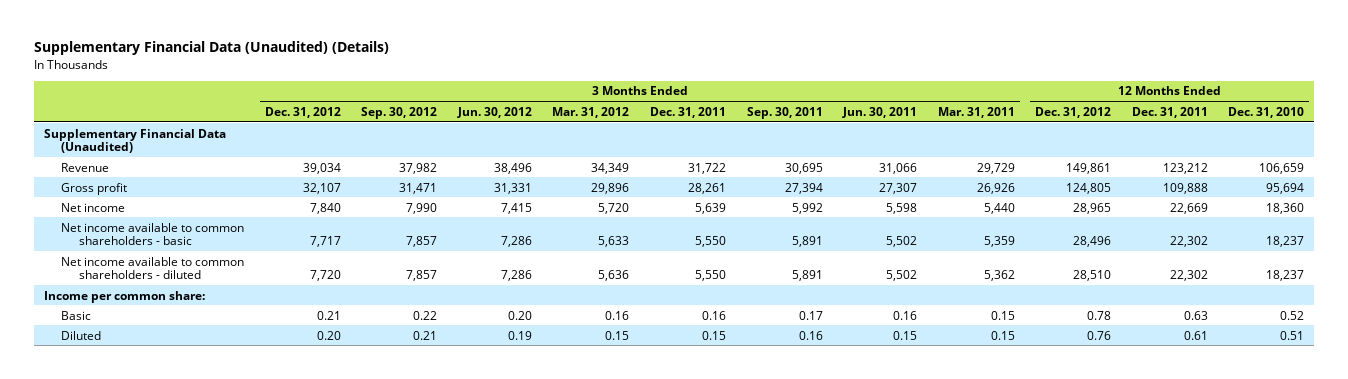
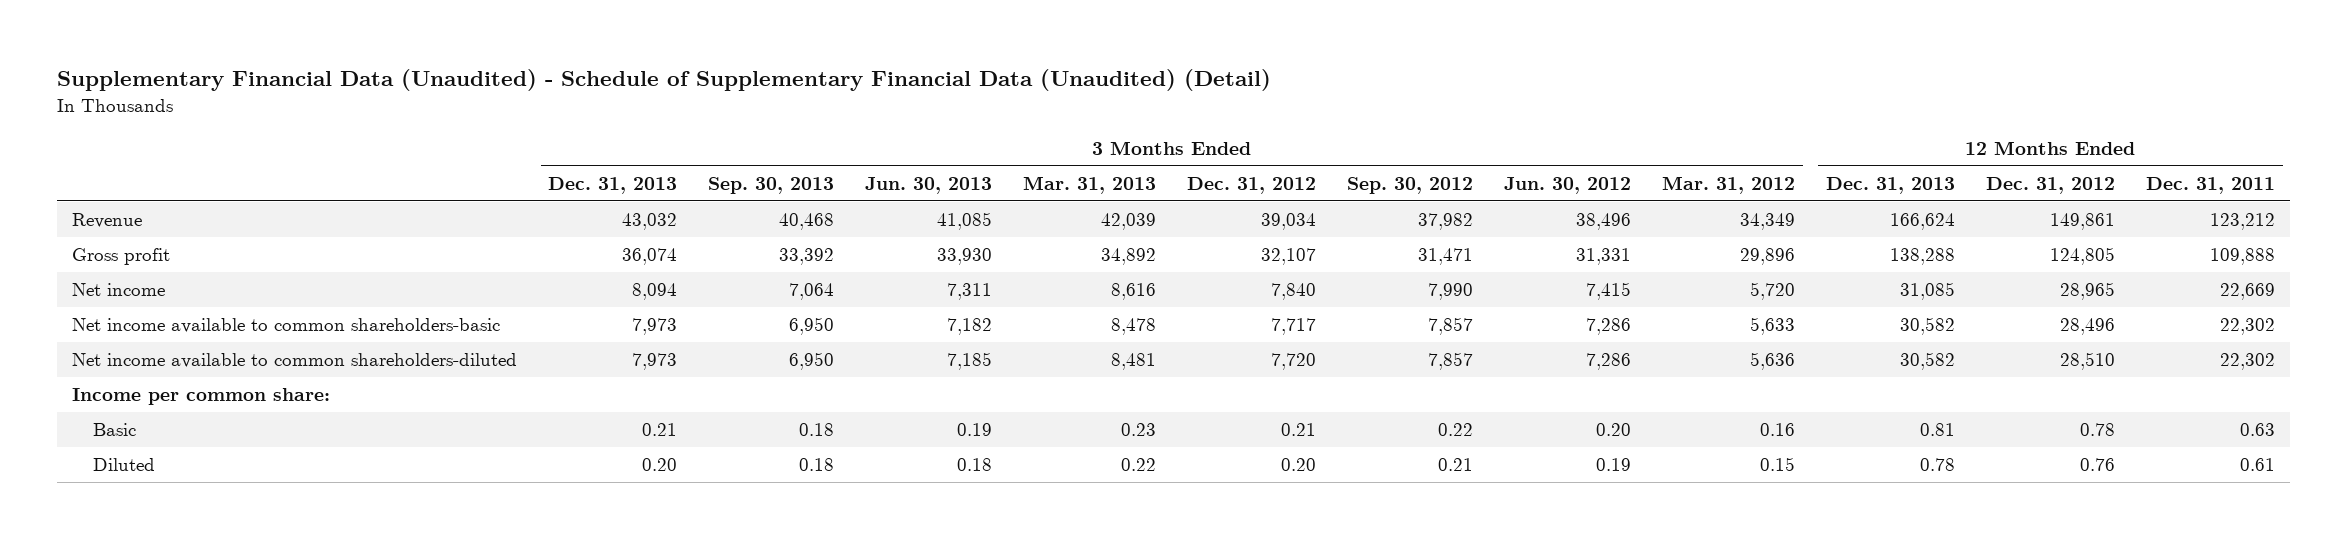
[33,41,389,56] Supplementary Financial Data (Unaudited) (Details) -> [56,69,1271,92] Supplementary Financial Data (Unaudited) - Schedule of Supplementary Financial Data (Unaudited) (Detail)
[649,106,726,118] Dec. 31, 2011 -> none
[746,106,823,119] Sep. 30, 2011 -> none
[842,106,918,118] Jun. 30, 2011 -> none
[937,106,1015,118] Mar. 31, 2011 -> none
[1228,106,1305,118] Dec. 31, 2010 -> none
none -> [548,176,678,194] Dec. 31, 2013
none -> [708,176,835,194] Sep. 30, 2013
none -> [865,176,993,194] Jun. 30, 2013
none -> [1023,175,1157,194] Mar. 31, 2013
none -> [1825,176,1955,194] Dec. 31, 2013
[43,128,226,154] Supplementary Financial Data (Unaudited) -> none
[61,222,245,246] Net income available to common shareholders - basic -> [72,317,501,333] Net income available to common shareholders-basic
[61,256,245,280] Net income available to common shareholders - diluted -> [72,352,518,368] Net income available to common shareholders-diluted

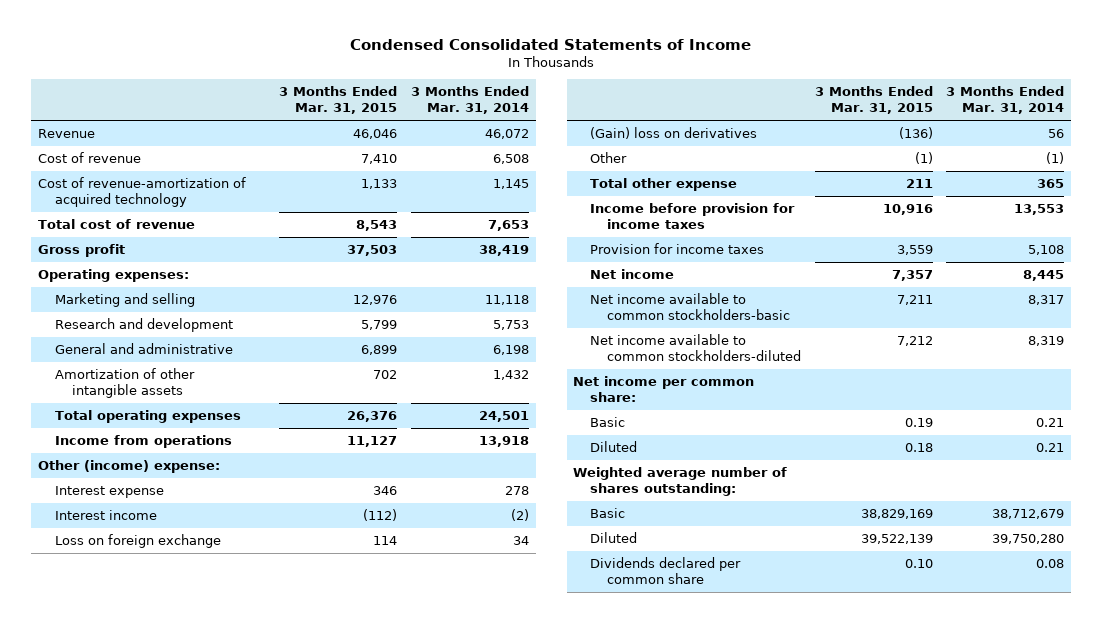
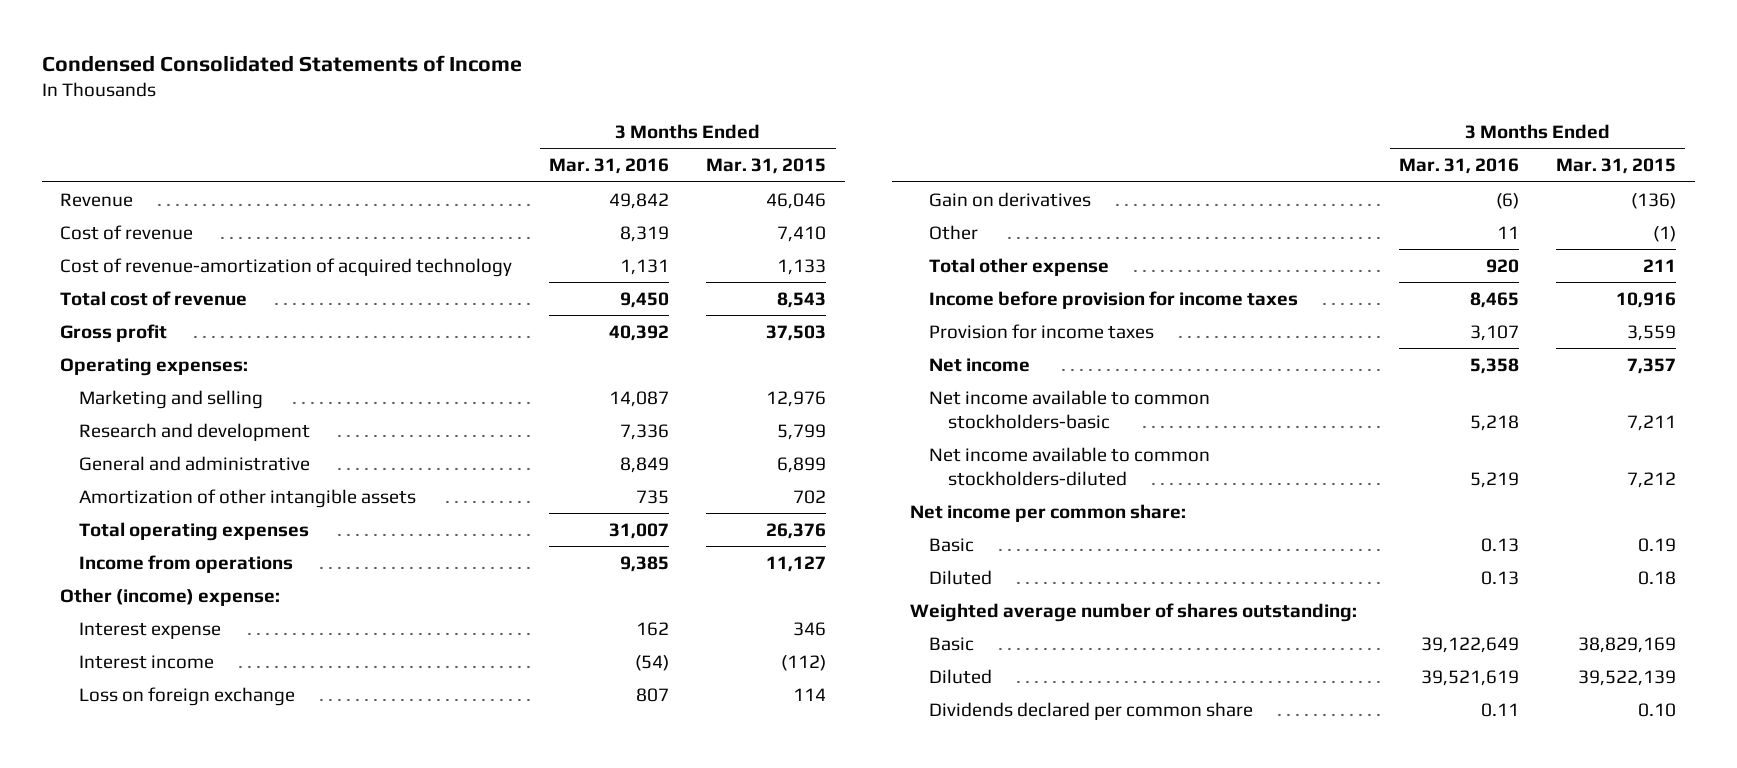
[410,86,529,115] 3 Months Ended Mar. 31, 2014 -> none
none -> [549,158,670,175] Mar. 31, 2016
[590,126,758,139] (Gain) loss on derivatives -> [929,191,1092,207] Gain on derivatives

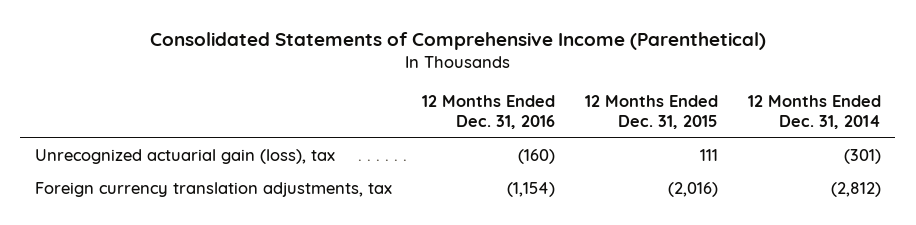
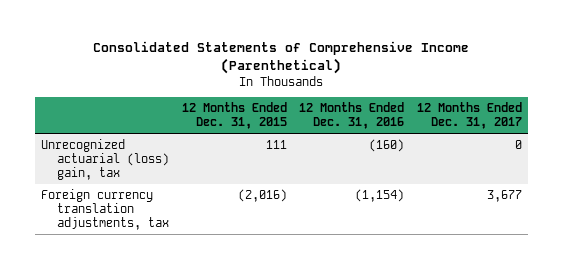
[747,94,881,130] 12 Months Ended Dec. 31, 2014 -> none
none -> [416,102,522,130] 12 Months Ended Dec. 31, 2017
[35,149,336,165] Unrecognized actuarial gain (loss), tax -> [40,139,170,181] Unrecognized actuarial (loss) gain, tax

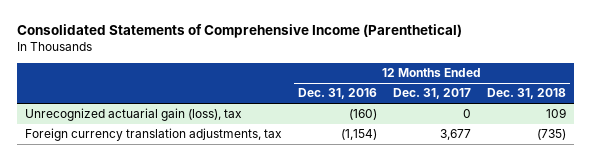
[181,102,287,130] 12 Months Ended Dec. 31, 2015 -> none
none -> [486,88,566,100] Dec. 31, 2018
[40,139,170,181] Unrecognized actuarial (loss) gain, tax -> [24,108,242,122] Unrecognized actuarial gain (loss), tax

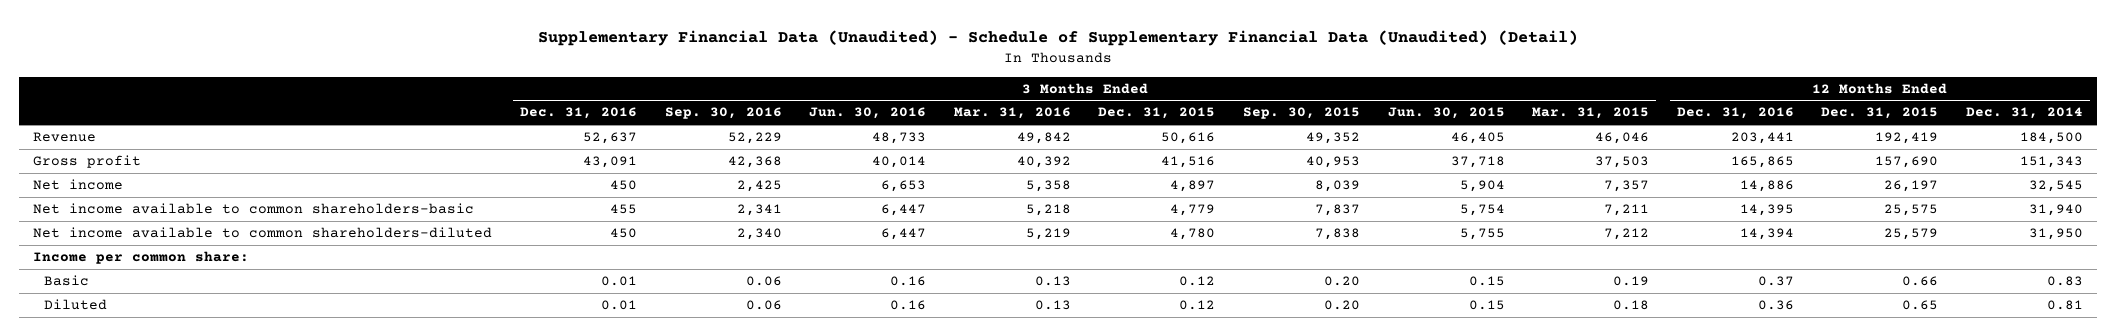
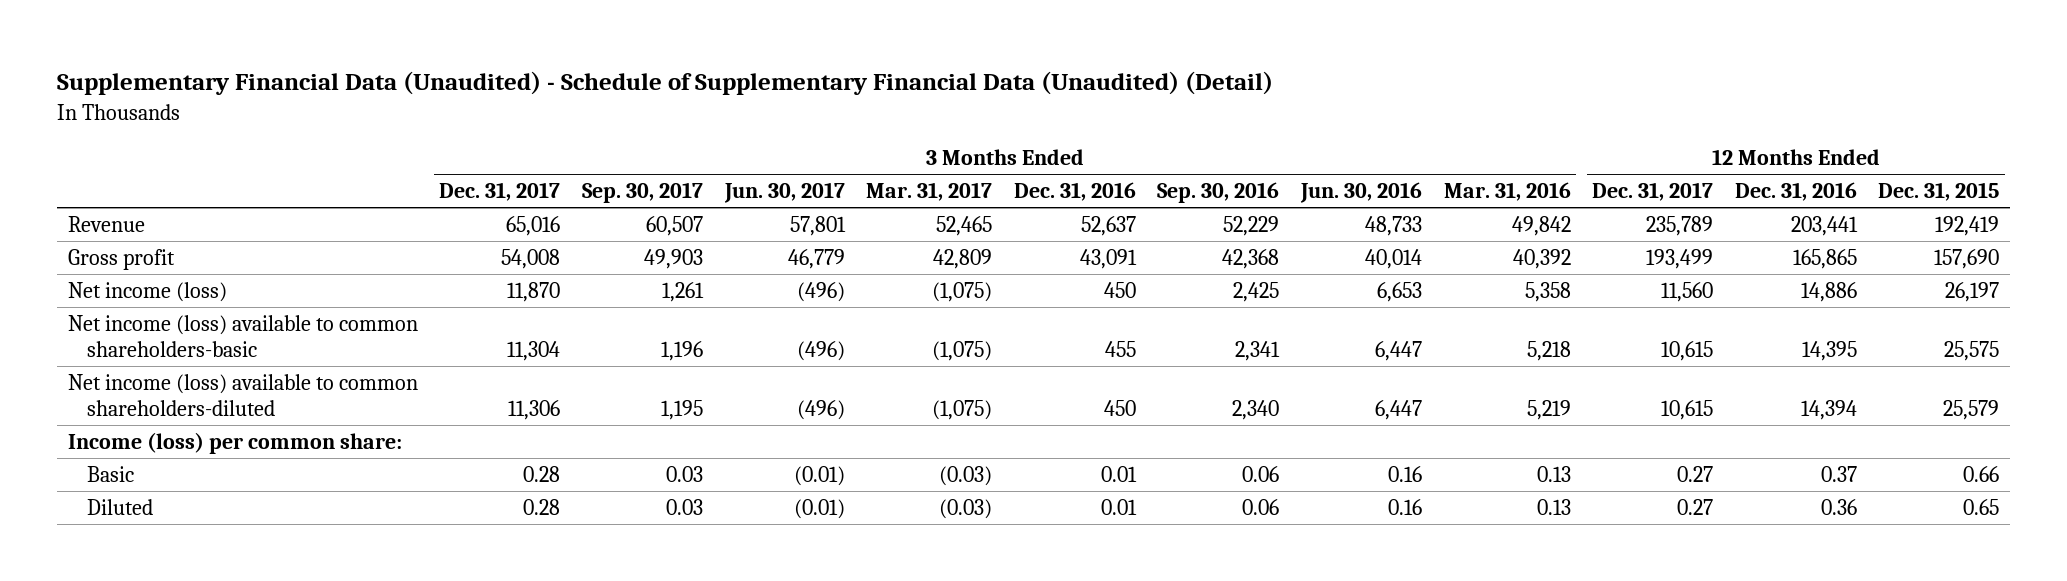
[1098,107,1216,120] Dec. 31, 2015 -> none
[1243,107,1361,120] Sep. 30, 2015 -> none
[1387,107,1505,120] Jun. 30, 2015 -> none
[1532,107,1650,120] Mar. 31, 2015 -> none
[1966,107,2084,120] Dec. 31, 2014 -> none
none -> [439,182,561,202] Dec. 31, 2017
none -> [581,182,703,204] Sep. 30, 2017
none -> [723,182,845,204] Jun. 30, 2017
none -> [866,182,993,202] Mar. 31, 2017
none -> [1592,182,1714,202] Dec. 31, 2017
[33,179,124,191] Net income -> [67,281,227,302] Net income (loss)
[33,203,475,215] Net income available to common shareholders-basic -> [67,314,418,357] Net income (loss) available to common shareholders-basic
[33,227,493,239] Net income available to common shareholders-diluted -> [67,373,418,416] Net income (loss) available to common shareholders-diluted
[33,251,250,265] Income per common share: -> [67,431,402,454] Income (loss) per common share:

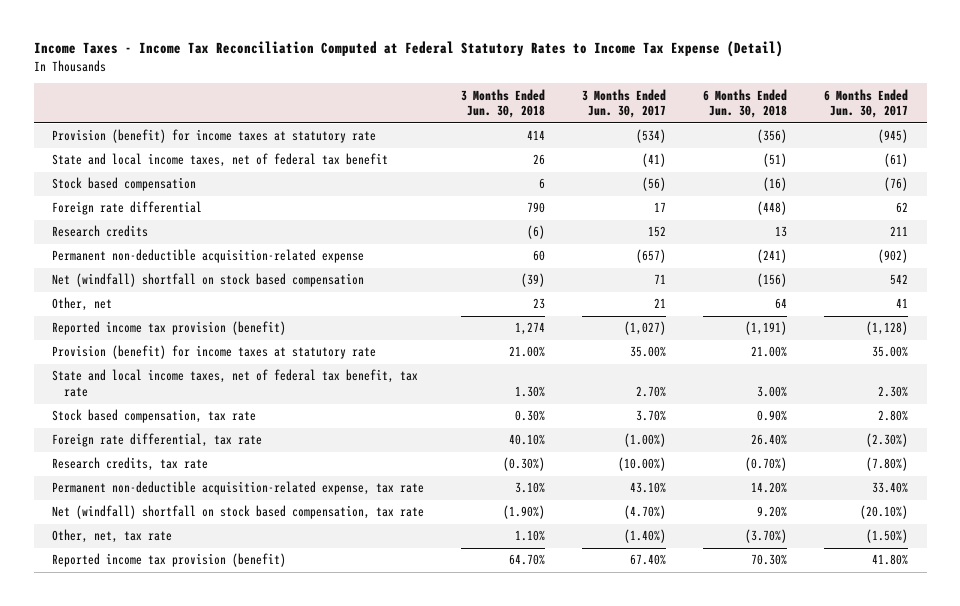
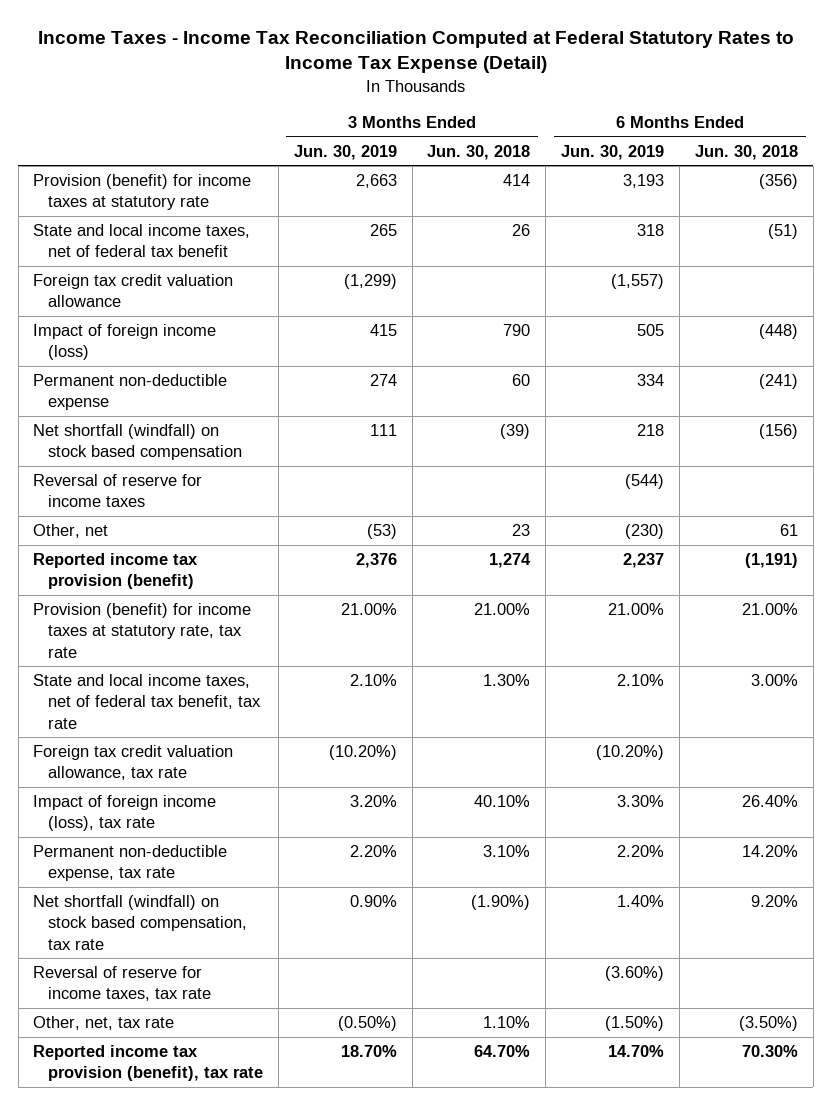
[582,88,667,119] 3 Months Ended Jun. 30, 2017 -> none
[824,88,909,119] 6 Months Ended Jun. 30, 2017 -> none
none -> [293,144,397,160] Jun. 30, 2019
none -> [561,144,665,160] Jun. 30, 2019
[52,177,197,192] Stock based compensation -> none
[52,225,149,238] Research credits -> none
none -> [33,273,234,308] Foreign tax credit valuation allowance
[52,201,203,216] Foreign rate differential -> [33,323,217,361] Impact of foreign income (loss)
[52,249,365,264] Permanent non-deductible acquisition-related expense -> [33,373,228,411] Permanent non-deductible expense
[52,273,365,288] Net (windfall) shortfall on stock based compensation -> [33,423,242,461] Net shortfall (windfall) on stock based compensation
none -> [33,473,203,508] Reversal of reserve for income taxes
[775,298,788,310] 64 -> [780,523,799,536] 61
[52,345,377,360] Provision (benefit) for income taxes at statutory rate -> [33,602,252,658] Provision (benefit) for income taxes at statutory rate, tax rate
[52,409,257,424] Stock based compensation, tax rate -> none
[52,457,209,472] Research credits, tax rate -> none
none -> [33,744,234,781] Foreign tax credit valuation allowance, tax rate
[52,433,263,448] Foreign rate differential, tax rate -> [33,794,217,832] Impact of foreign income (loss), tax rate
[52,481,425,496] Permanent non-deductible acquisition-related expense, tax rate -> [33,844,228,882] Permanent non-deductible expense, tax rate
[52,505,425,520] Net (windfall) shortfall on stock based compensation, tax rate -> [33,894,247,950] Net shortfall (windfall) on stock based compensation, tax rate
none -> [33,965,211,1002] Reversal of reserve for income taxes, tax rate
[745,529,788,544] (3.70%) -> [739,1015,799,1031] (3.50%)
[52,553,287,568] Reported income tax provision (benefit) -> [33,1044,263,1082] Reported income tax provision (benefit), tax rate

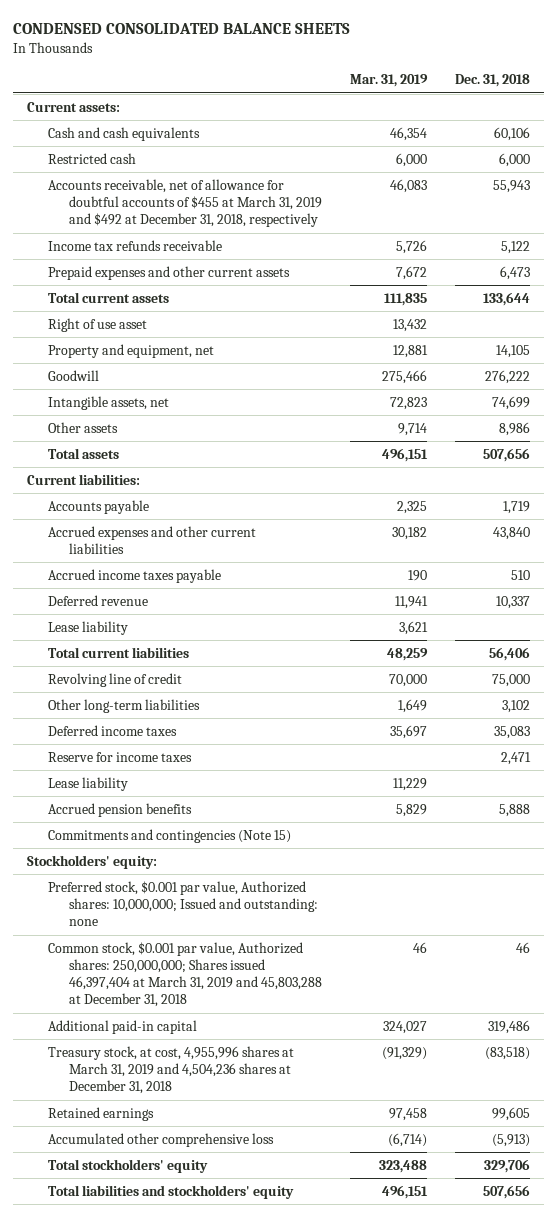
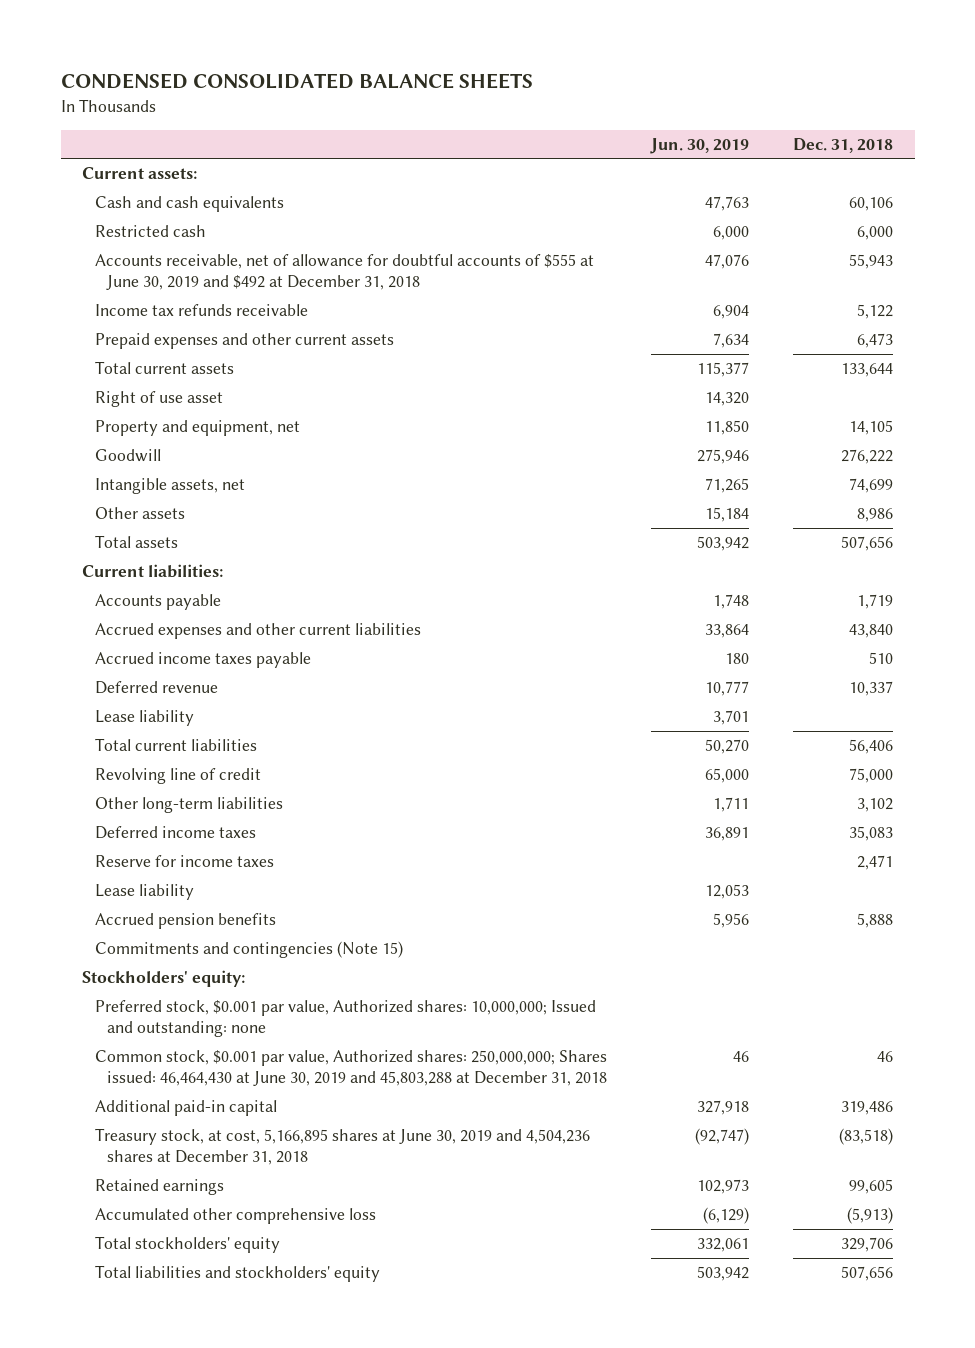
[350,74,429,88] Mar. 31, 2019 -> none
none -> [650,137,750,154] Jun. 30, 2019
[48,178,323,228] Accounts receivable, net of allowance for doubtful accounts of $455 at March 31, 2019 and $492 at December 31, 2018, respectively -> [94,254,594,290] Accounts receivable, net of allowance for doubtful accounts of $555 at June 30, 2019 and $492 at December 31, 2018
[48,941,323,1008] Common stock, $0.001 par value, Authorized shares: 250,000,000; Shares issued 46,397,404 at March 31, 2019 and 45,803,288 at December 31, 2018 -> [94,1050,608,1086] Common stock, $0.001 par value, Authorized shares: 250,000,000; Shares issued: 46,464,430 at June 30, 2019 and 45,803,288 at December 31, 2018
[48,1045,295,1095] Treasury stock, at cost, 4,955,996 shares at March 31, 2019 and 4,504,236 shares at December 31, 2018 -> [94,1128,590,1165] Treasury stock, at cost, 5,166,895 shares at June 30, 2019 and 4,504,236 shares at December 31, 2018

